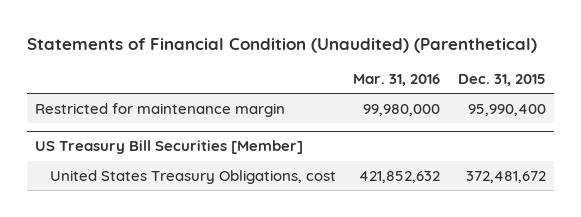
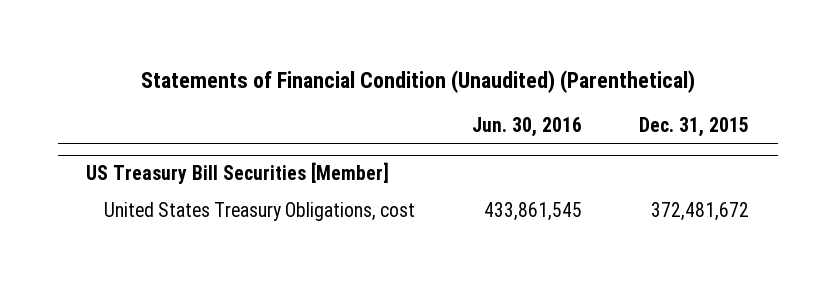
[353,74,441,87] Mar. 31, 2016 -> none
none -> [471,116,582,137] Jun. 30, 2016
[35,102,286,117] Restricted for maintenance margin -> none

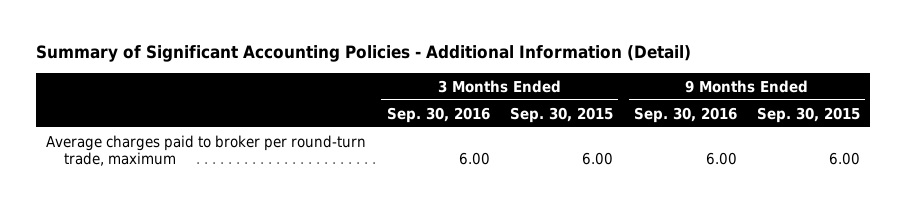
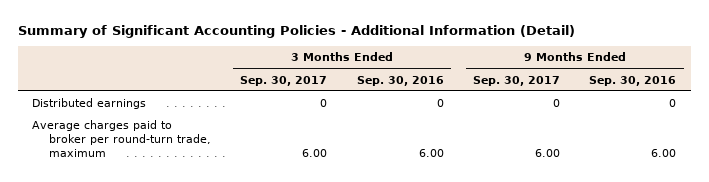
[510,106,614,123] Sep. 30, 2015 -> none
[757,106,861,123] Sep. 30, 2015 -> none
none -> [240,75,328,86] Sep. 30, 2017
none -> [472,75,560,86] Sep. 30, 2017
none -> [32,98,147,110] Distributed earnings

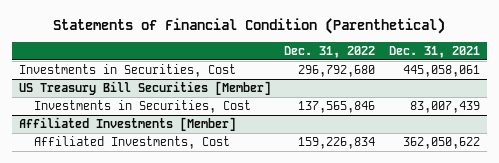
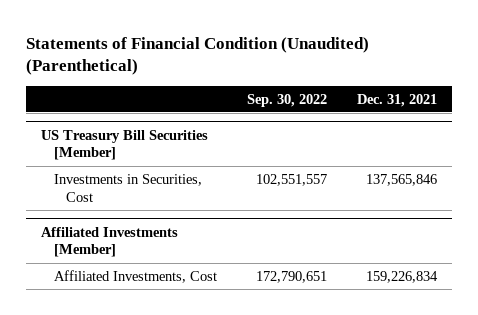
[53,18,446,35] Statements of Financial Condition (Parenthetical) -> [25,36,369,76] Statements of Financial Condition (Unaudited) (Parenthetical)
[284,45,376,58] Dec. 31, 2022 -> none
none -> [246,93,327,107] Sep. 30, 2022
[19,64,237,78] Investments in Securities, Cost -> none
[409,101,480,114] 83,007,439 -> [365,173,437,186] 137,565,846
[402,137,480,150] 362,050,622 -> [365,270,438,283] 159,226,834

